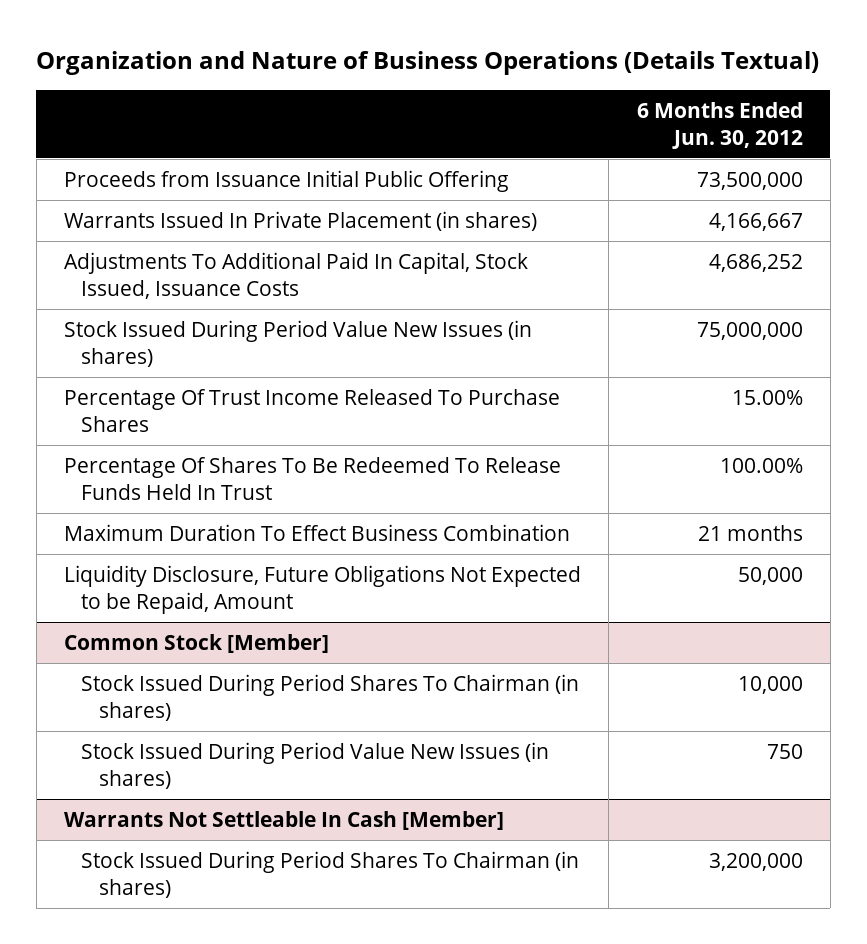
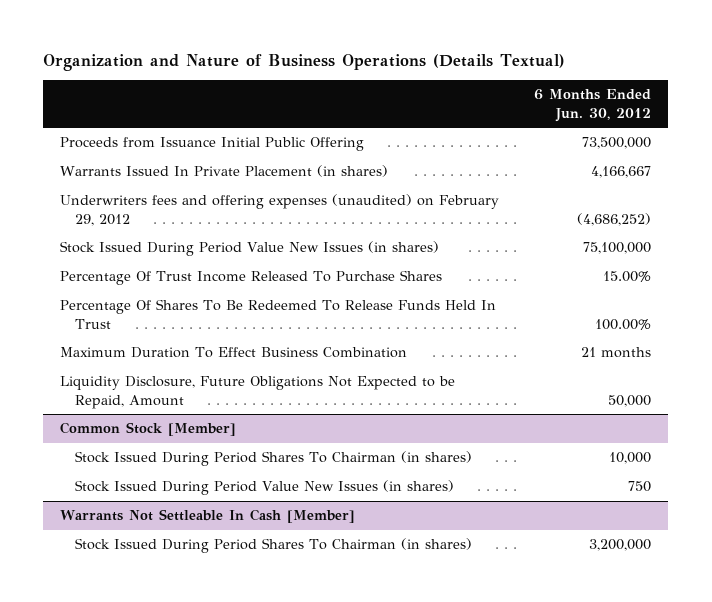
[64,251,529,299] Adjustments To Additional Paid In Capital, Stock Issued, Issuance Costs -> none
none -> [60,194,500,226] Underwriters fees and offering expenses (unaudited) on February 29, 2012
[696,321,803,340] 75,000,000 -> [583,242,652,255] 75,100,000

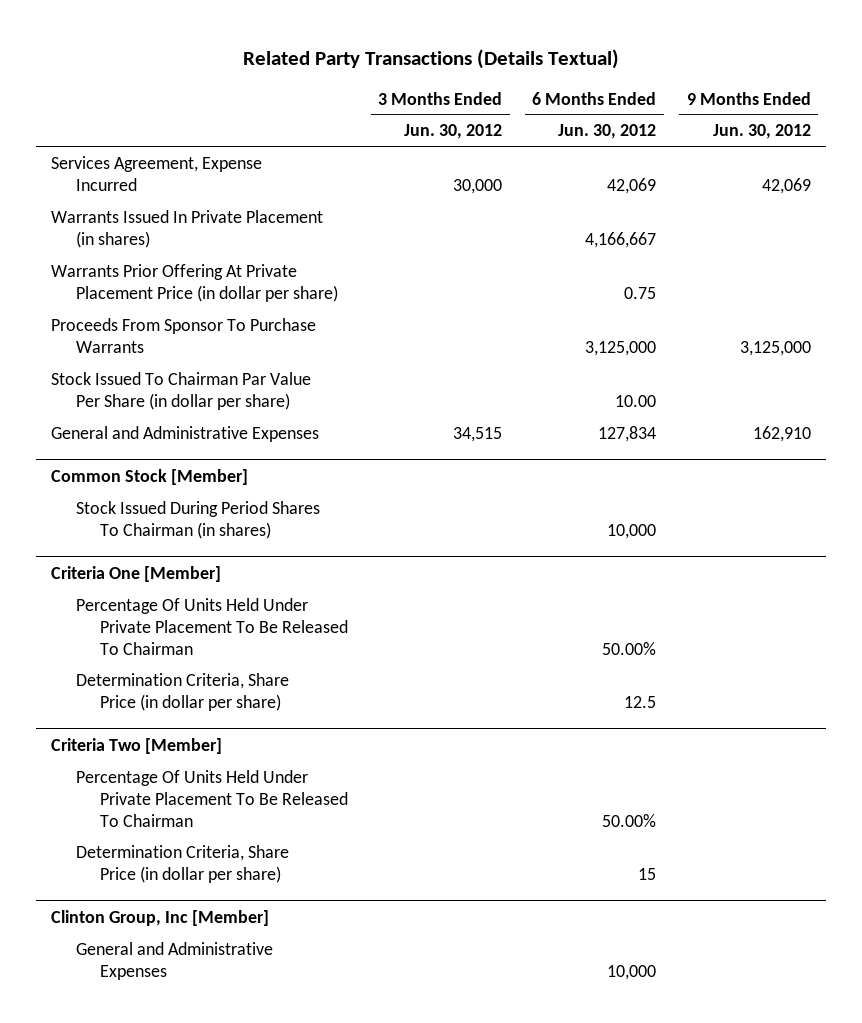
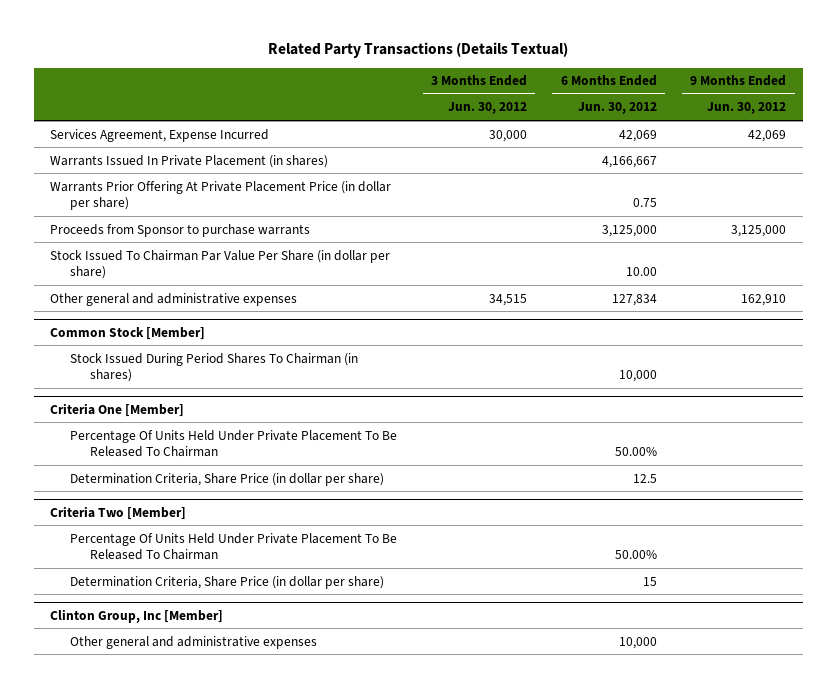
[51,317,317,353] Proceeds From Sponsor To Purchase Warrants -> [50,223,311,237] Proceeds from Sponsor to purchase warrants
[51,425,320,442] General and Administrative Expenses -> [50,292,298,306] Other general and administrative expenses
[75,941,273,980] General and Administrative Expenses -> [70,635,318,649] Other general and administrative expenses

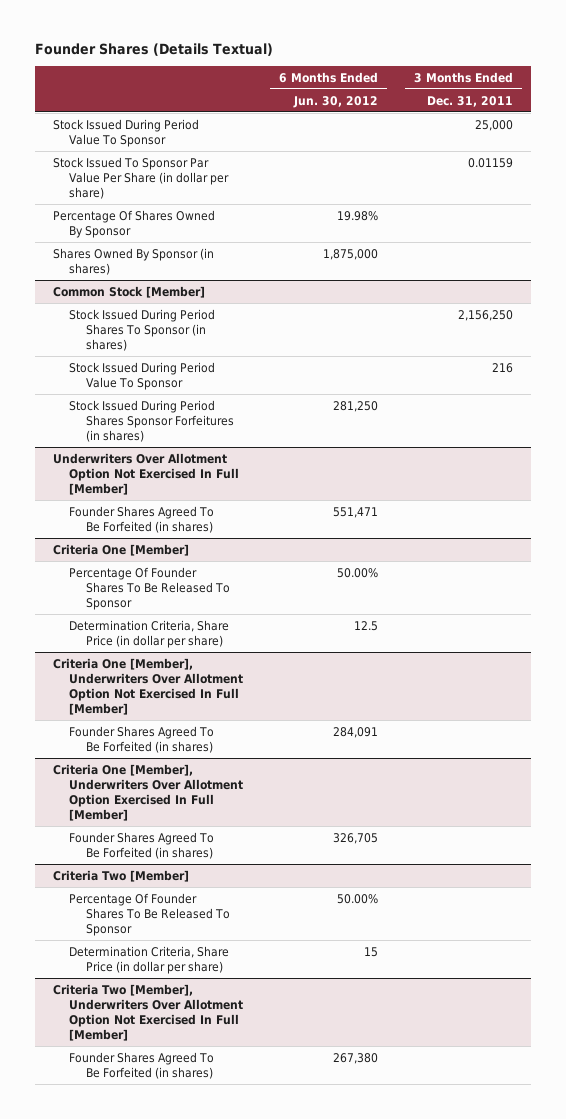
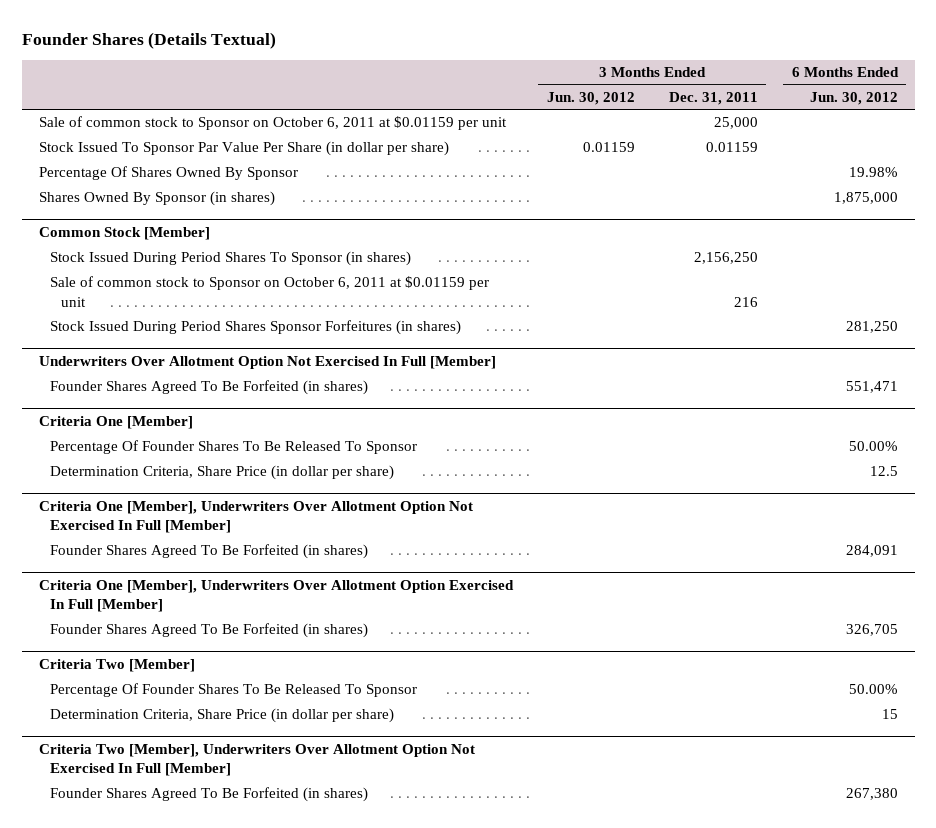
none -> [546,91,635,105] Jun. 30, 2012
[52,118,199,147] Stock Issued During Period Value To Sponsor -> [38,116,507,131] Sale of common stock to Sponsor on October 6, 2011 at $0.01159 per unit
[69,361,216,390] Stock Issued During Period Value To Sponsor -> [49,276,489,307] Sale of common stock to Sponsor on October 6, 2011 at $0.01159 per unit

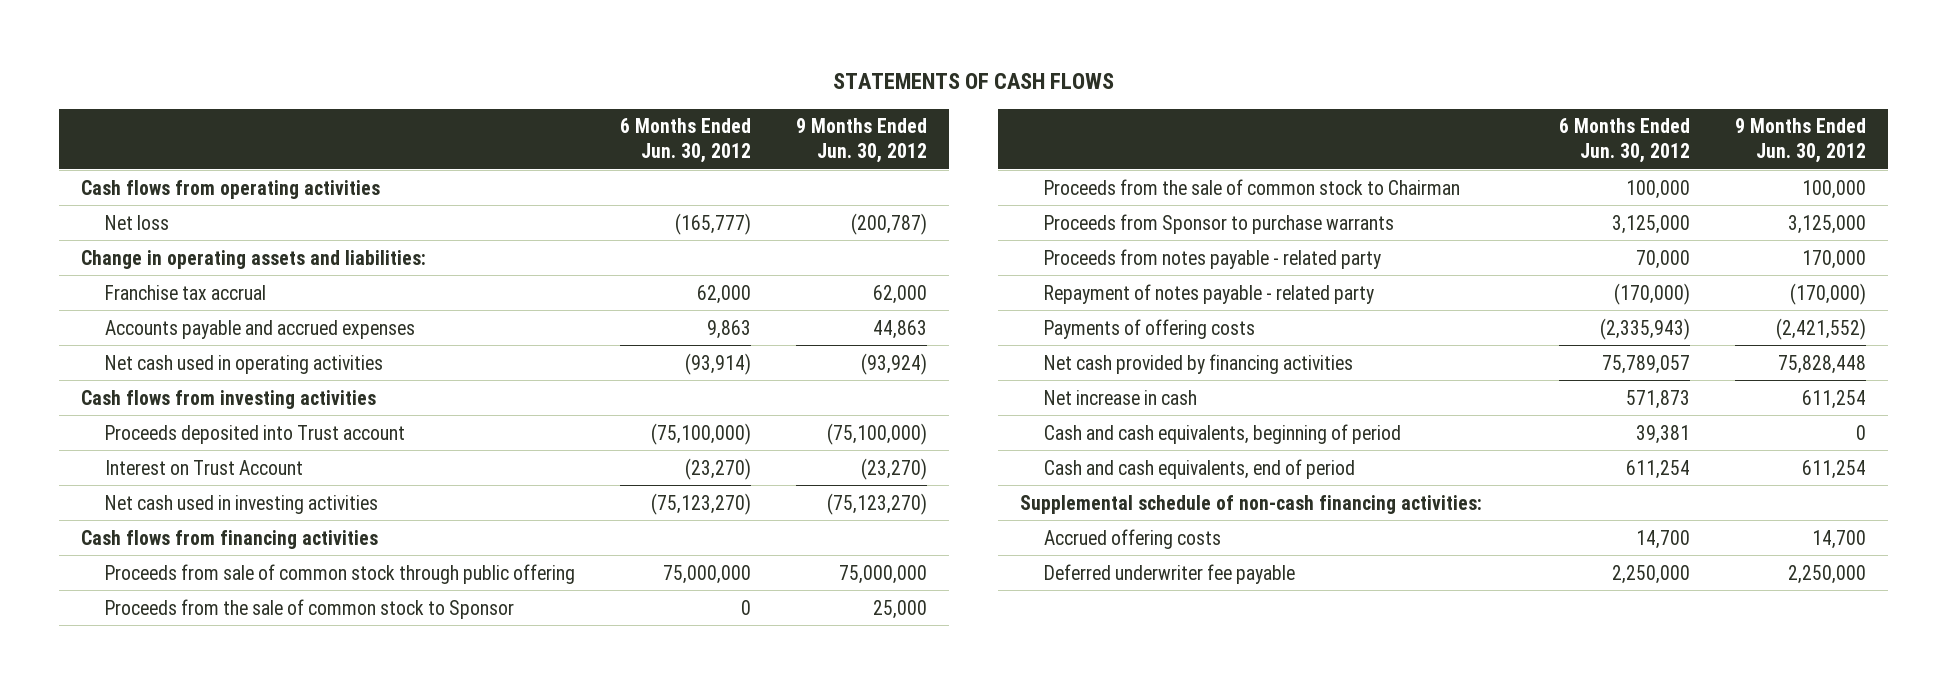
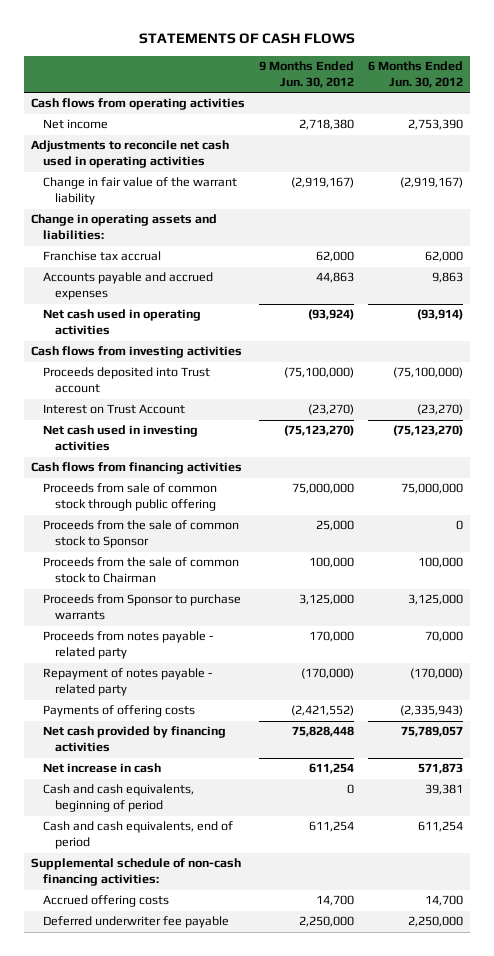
[105,214,170,230] Net loss -> [42,119,108,130] Net income
[675,212,752,235] (165,777) -> [408,119,464,131] 2,753,390
[850,212,927,235] (200,787) -> [299,119,355,131] 2,718,380
none -> [31,140,230,169] Adjustments to reconcile net cash used in operating activities
none -> [42,177,237,206] Change in fair value of the warrant liability

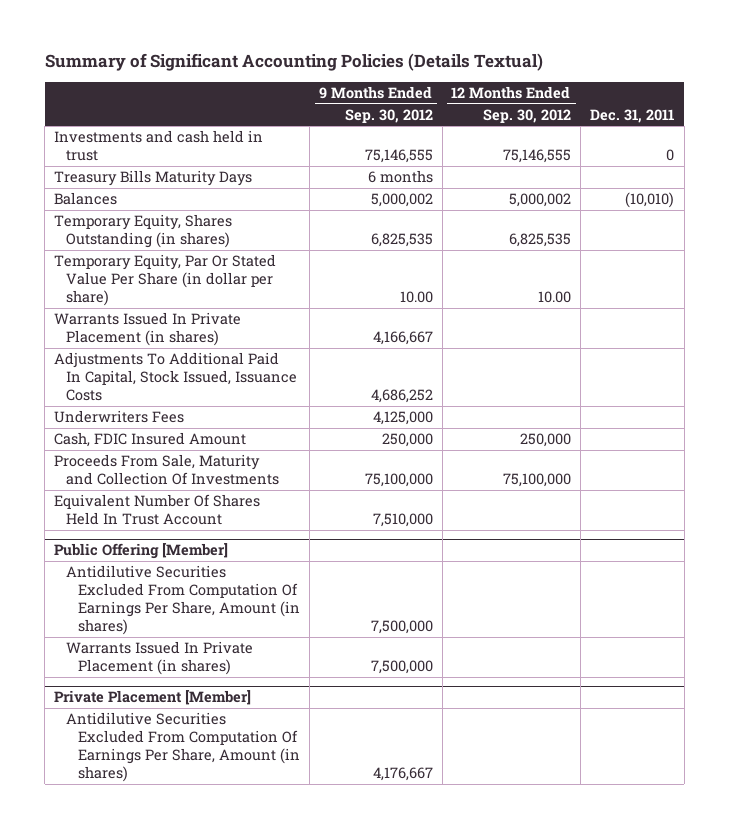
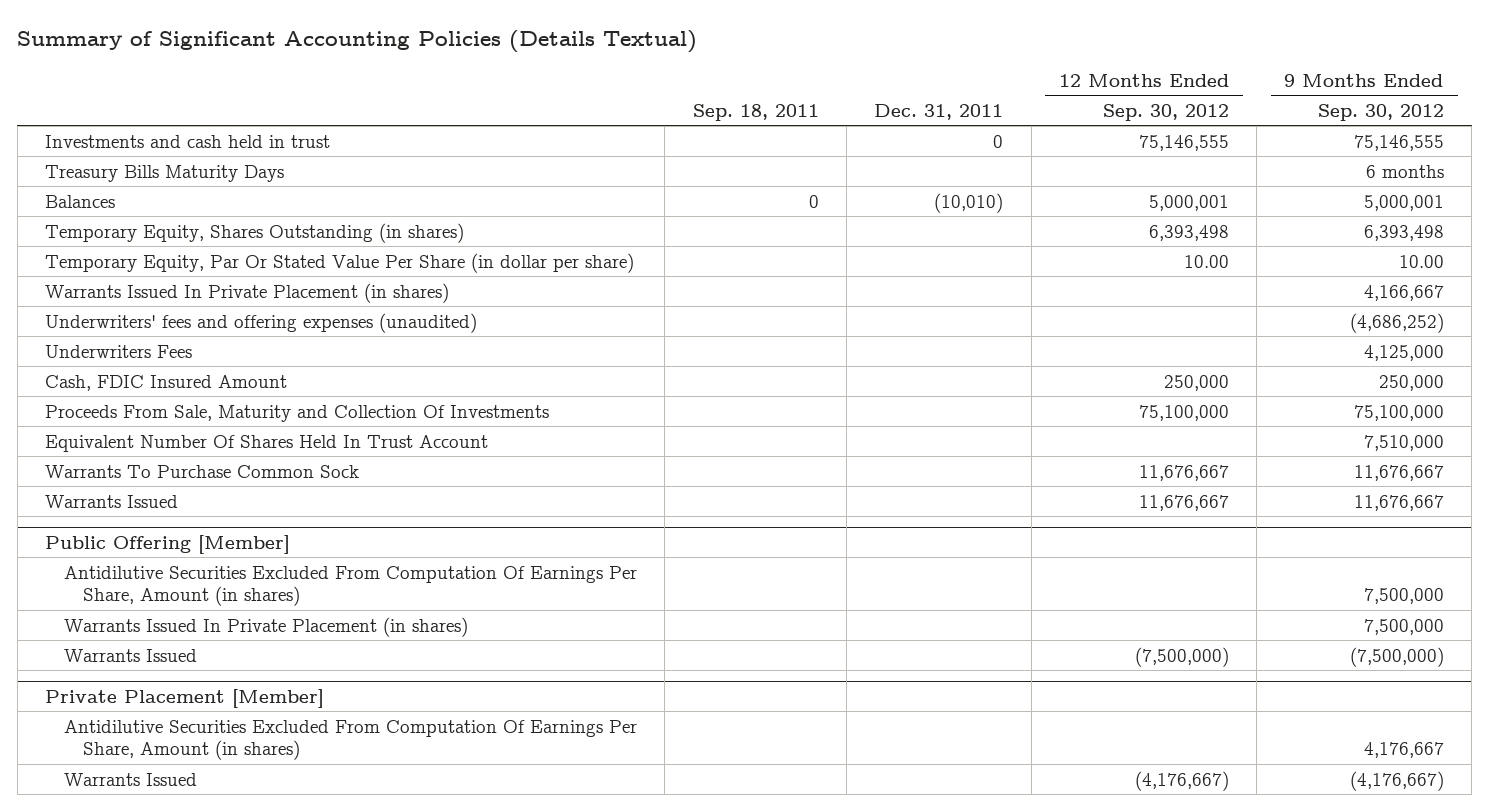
none -> [692,103,819,121] Sep. 18, 2011
[370,193,433,208] 5,000,002 -> [1363,194,1444,211] 5,000,001
[508,193,571,208] 5,000,002 -> [1149,194,1230,211] 5,000,001
[370,233,433,248] 6,825,535 -> [1363,224,1444,241] 6,393,498
[508,233,571,248] 6,825,535 -> [1149,224,1230,241] 6,393,498
[54,352,298,402] Adjustments To Additional Paid In Capital, Stock Issued, Issuance Costs -> none
none -> [44,312,477,333] Underwriters' fees and offering expenses (unaudited)
none -> [44,464,359,478] Warrants To Purchase Common Sock
none -> [44,494,178,508] Warrants Issued
none -> [64,648,198,662] Warrants Issued
none -> [64,772,198,786] Warrants Issued

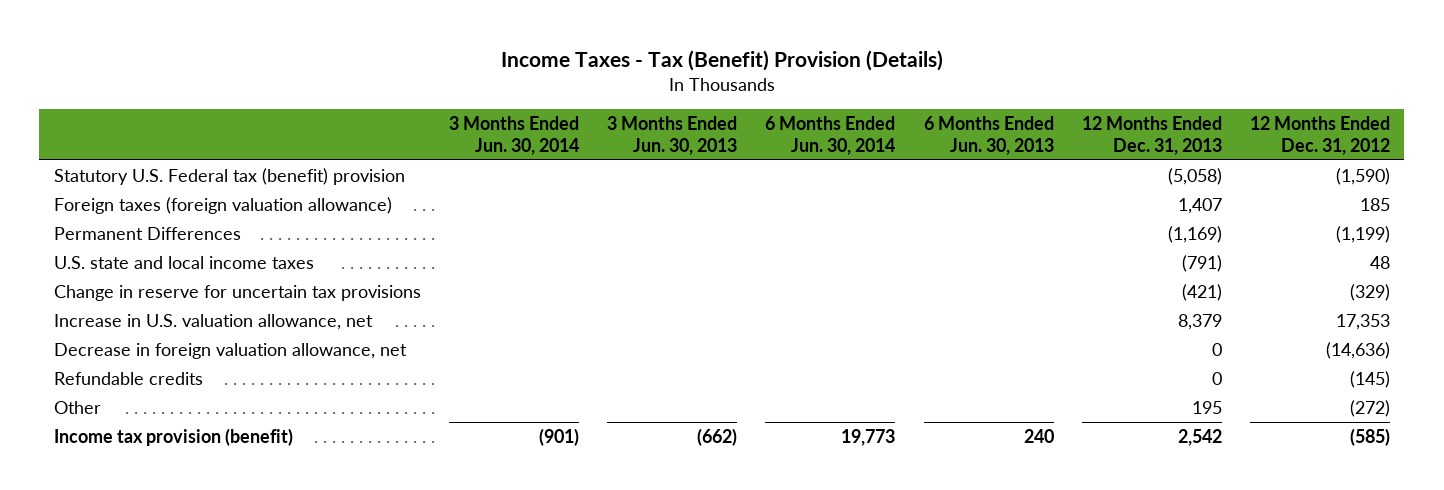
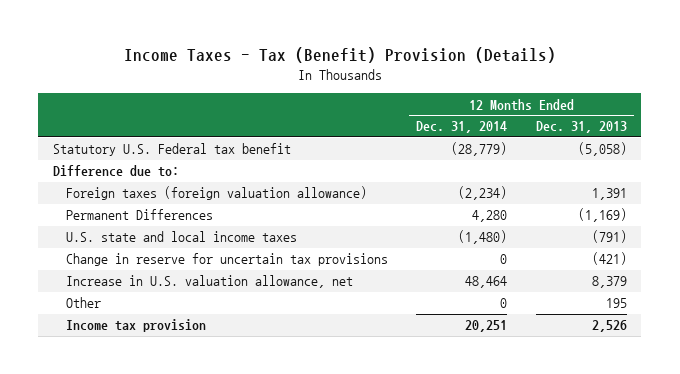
[448,115,579,155] 3 Months Ended Jun. 30, 2014 -> none
[607,115,738,155] 3 Months Ended Jun. 30, 2013 -> none
[765,115,896,155] 6 Months Ended Jun. 30, 2014 -> none
[923,115,1054,155] 6 Months Ended Jun. 30, 2013 -> none
[1250,115,1391,155] 12 Months Ended Dec. 31, 2012 -> none
none -> [416,121,508,134] Dec. 31, 2014
[53,167,405,185] Statutory U.S. Federal tax (benefit) provision -> [52,143,291,157] Statutory U.S. Federal tax benefit
none -> [52,165,179,178] Difference due to:
[1177,197,1222,214] 1,407 -> [592,188,628,201] 1,391
[53,342,407,359] Decrease in foreign valuation allowance, net -> none
[53,371,203,385] Refundable credits -> none
[53,427,293,446] Income tax provision (benefit) -> [65,319,206,333] Income tax provision
[1177,428,1222,446] 2,542 -> [592,320,628,333] 2,526

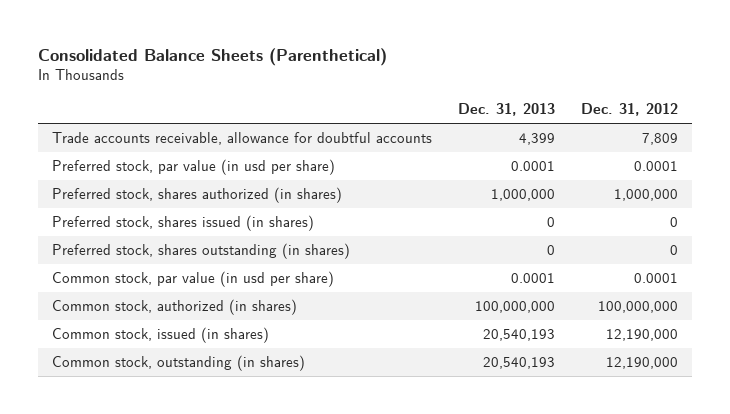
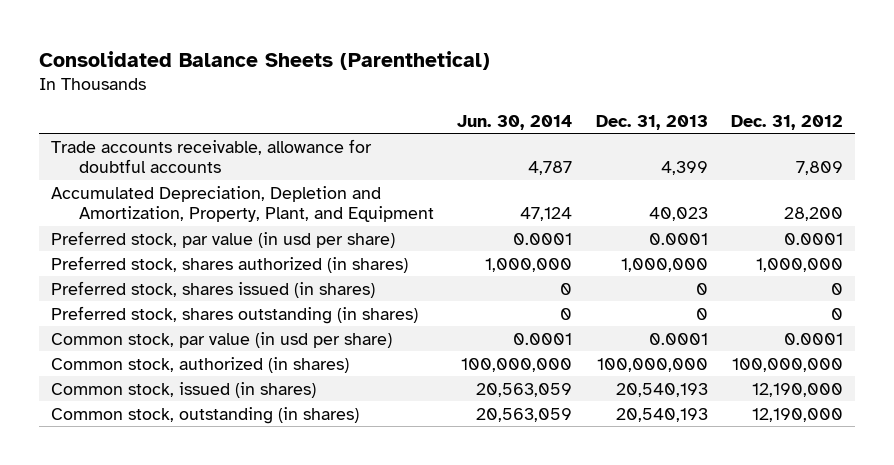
none -> [457,114,573,130] Jun. 30, 2014
none -> [50,185,434,223] Accumulated Depreciation, Depletion and Amortization, Property, Plant, and Equipment

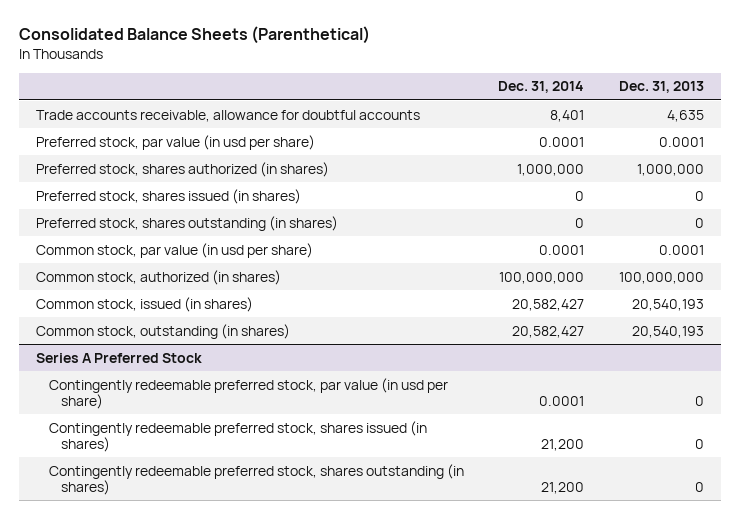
[457,114,573,130] Jun. 30, 2014 -> none
[731,114,844,130] Dec. 31, 2012 -> none
none -> [498,81,585,94] Dec. 31, 2014
[50,185,434,223] Accumulated Depreciation, Depletion and Amortization, Property, Plant, and Equipment -> none
[660,161,708,176] 4,399 -> [667,109,705,122] 4,635
none -> [36,352,203,363] Series A Preferred Stock
none -> [48,377,448,409] Contingently redeemable preferred stock, par value (in usd per share)
none -> [48,420,427,452] Contingently redeemable preferred stock, shares issued (in shares)
none -> [48,463,464,495] Contingently redeemable preferred stock, shares outstanding (in shares)

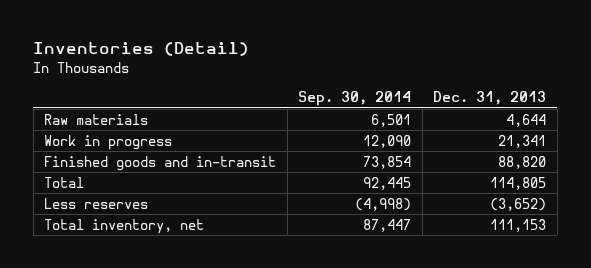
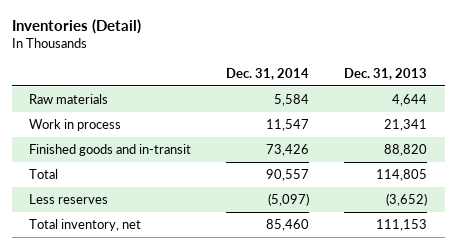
[298,91,412,107] Sep. 30, 2014 -> none
none -> [226,68,310,81] Dec. 31, 2014
[44,134,173,150] Work in progress -> [29,118,122,131] Work in process

